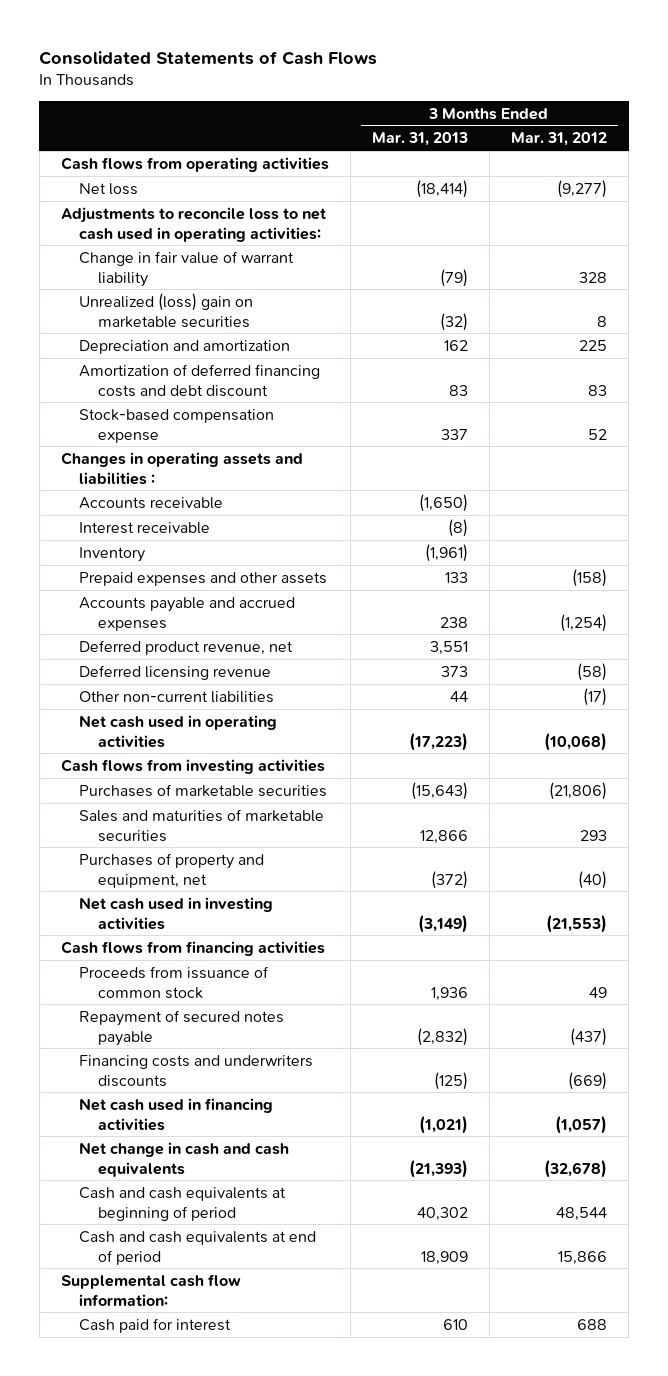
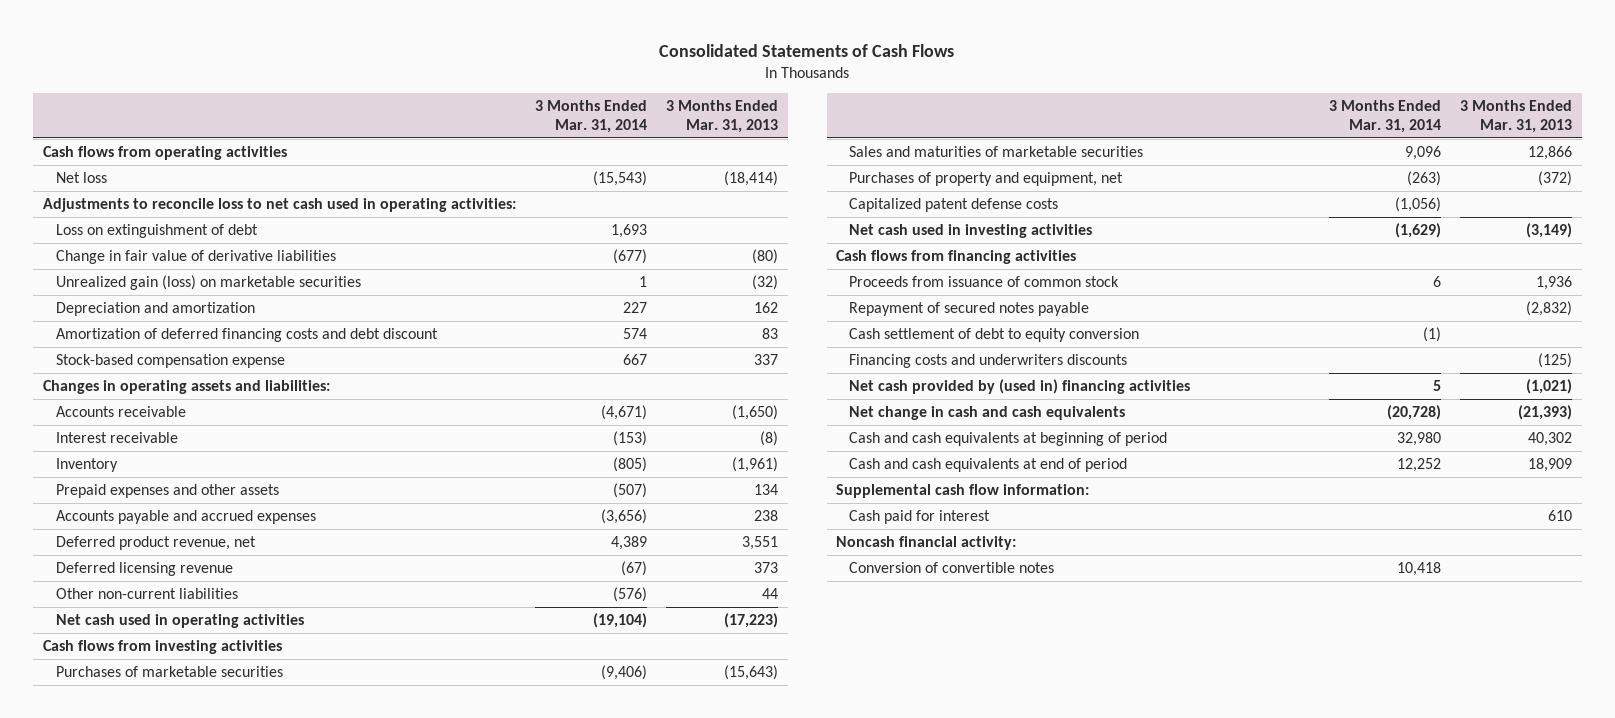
[511,132,608,147] Mar. 31, 2012 -> none
none -> [535,100,648,133] 3 Months Ended Mar. 31, 2014
none -> [55,223,258,238] Loss on extinguishment of debt
[79,250,295,287] Change in fair value of warrant liability -> [55,249,336,264] Change in fair value of derivative liabilities
[439,268,468,287] (79) -> [752,248,779,264] (80)
[79,292,254,328] Unrealized (loss) gain on marketable securities -> [55,274,361,290] Unrealized gain (loss) on marketable securities
[60,451,303,485] Changes in operating assets and liabilities : -> [42,379,330,394] Changes in operating assets and liabilities:
[444,571,468,583] 133 -> [754,483,779,495] 134
none -> [849,197,1059,212] Capitalized patent defense costs
none -> [849,327,1140,342] Cash settlement of debt to equity conversion
[79,1097,274,1131] Net cash used in financing activities -> [849,378,1191,394] Net cash provided by (used in) financing activities
none -> [836,535,1017,550] Noncash financial activity:
none -> [849,561,1055,573] Conversion of convertible notes

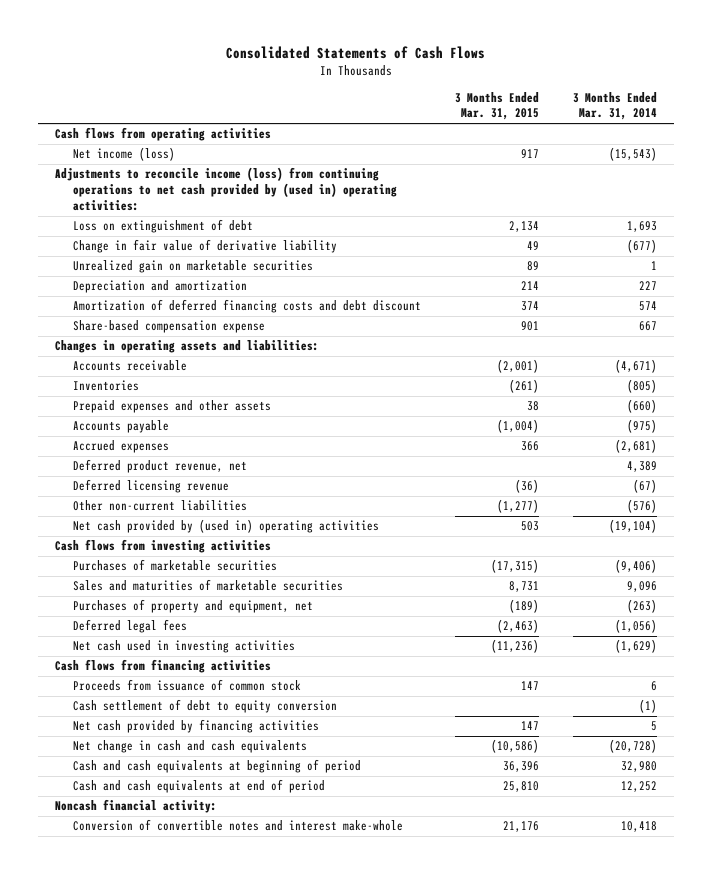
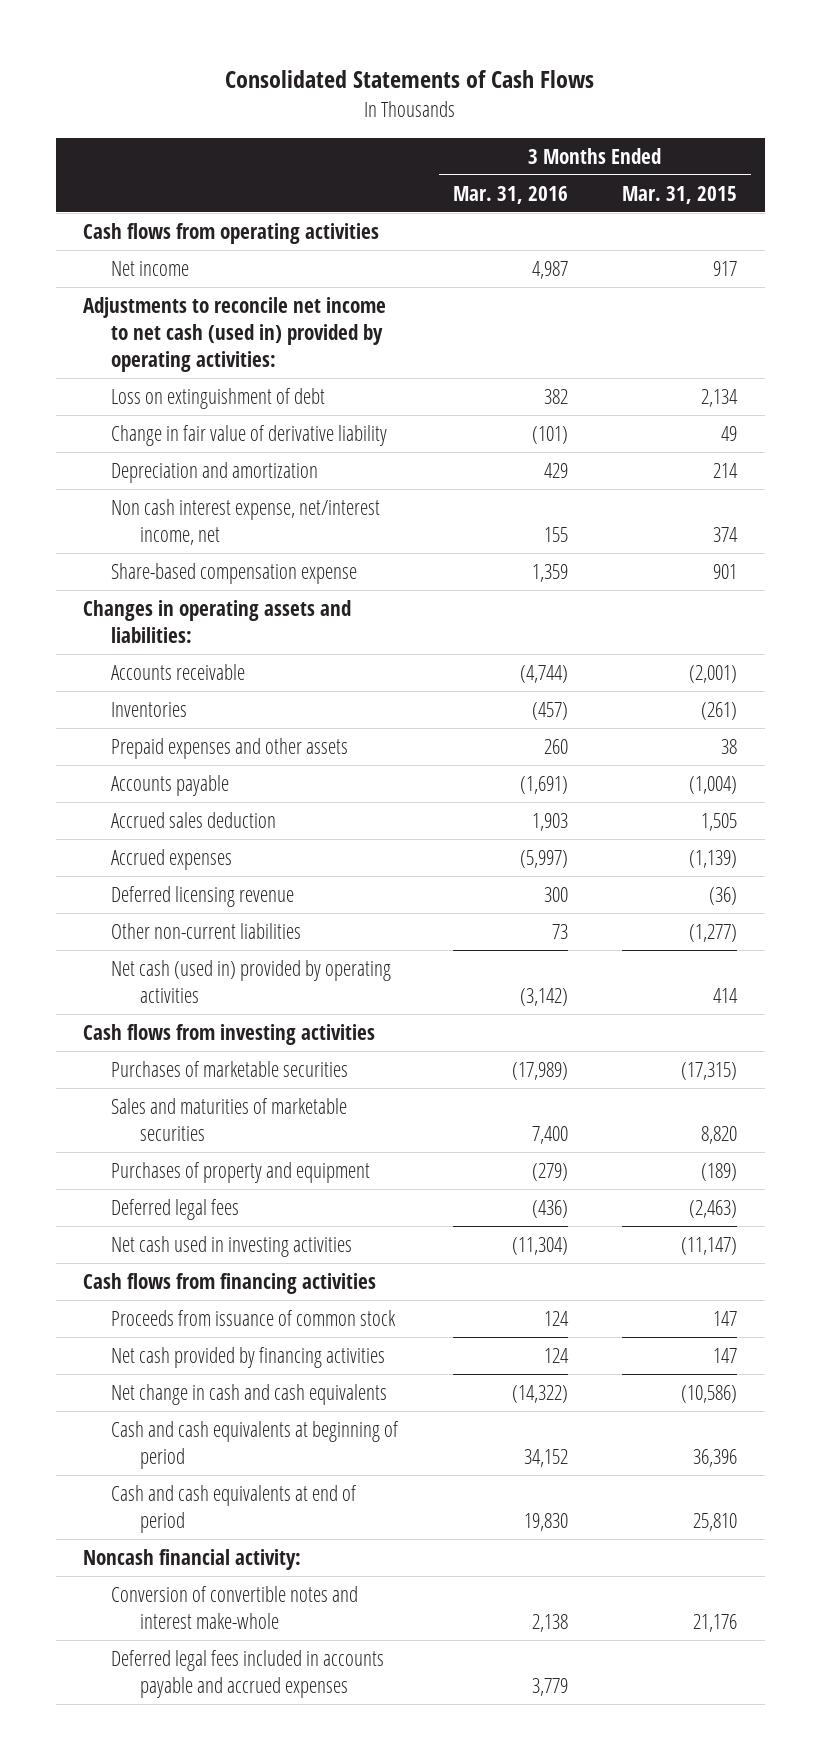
[572,91,657,121] 3 Months Ended Mar. 31, 2014 -> none
none -> [452,185,568,204] Mar. 31, 2016
[72,147,175,162] Net income (loss) -> [111,260,190,276] Net income
[55,167,397,212] Adjustments to reconcile income (loss) from continuing operations to net cash provided by (used in) operating activities: -> [82,296,386,372] Adjustments to reconcile net income to net cash (used in) provided by operating activities:
[72,260,313,274] Unrealized gain on marketable securities -> none
[72,299,421,314] Amortization of deferred financing costs and debt discount -> [111,498,381,545] Non cash interest expense, net/interest income, net
[72,459,247,474] Deferred product revenue, net -> none
none -> [111,811,277,828] Accrued sales deduction
[520,441,539,452] 366 -> [689,849,738,868] (1,139)
[72,519,379,534] Net cash provided by (used in) operating activities -> [111,959,392,1003] Net cash (used in) provided by operating activities
[520,521,539,532] 503 -> [713,987,739,1003] 414
[508,581,539,593] 8,731 -> [701,1125,738,1144] 8,820
[72,599,313,614] Purchases of property and equipment, net -> [111,1161,371,1183] Purchases of property and equipment
[490,639,539,654] (11,236) -> [681,1236,738,1255] (11,147)
[72,699,337,714] Cash settlement of debt to equity conversion -> none
none -> [111,1649,385,1698] Deferred legal fees included in accounts payable and accrued expenses

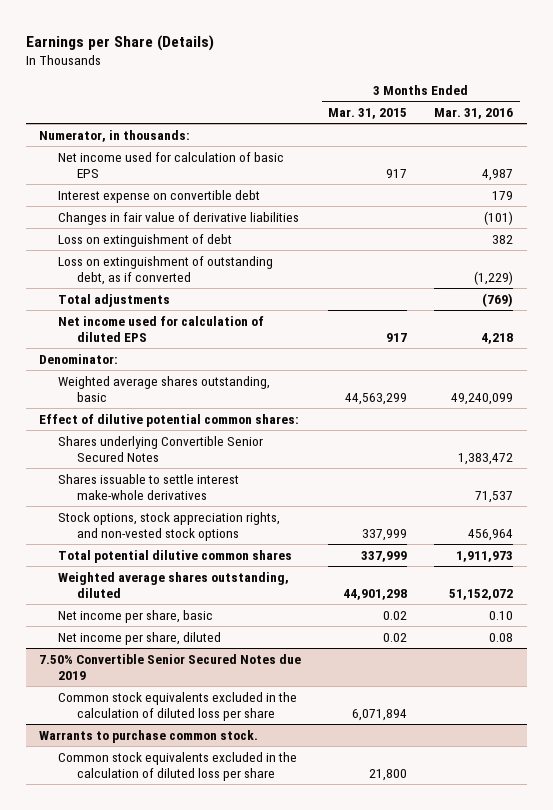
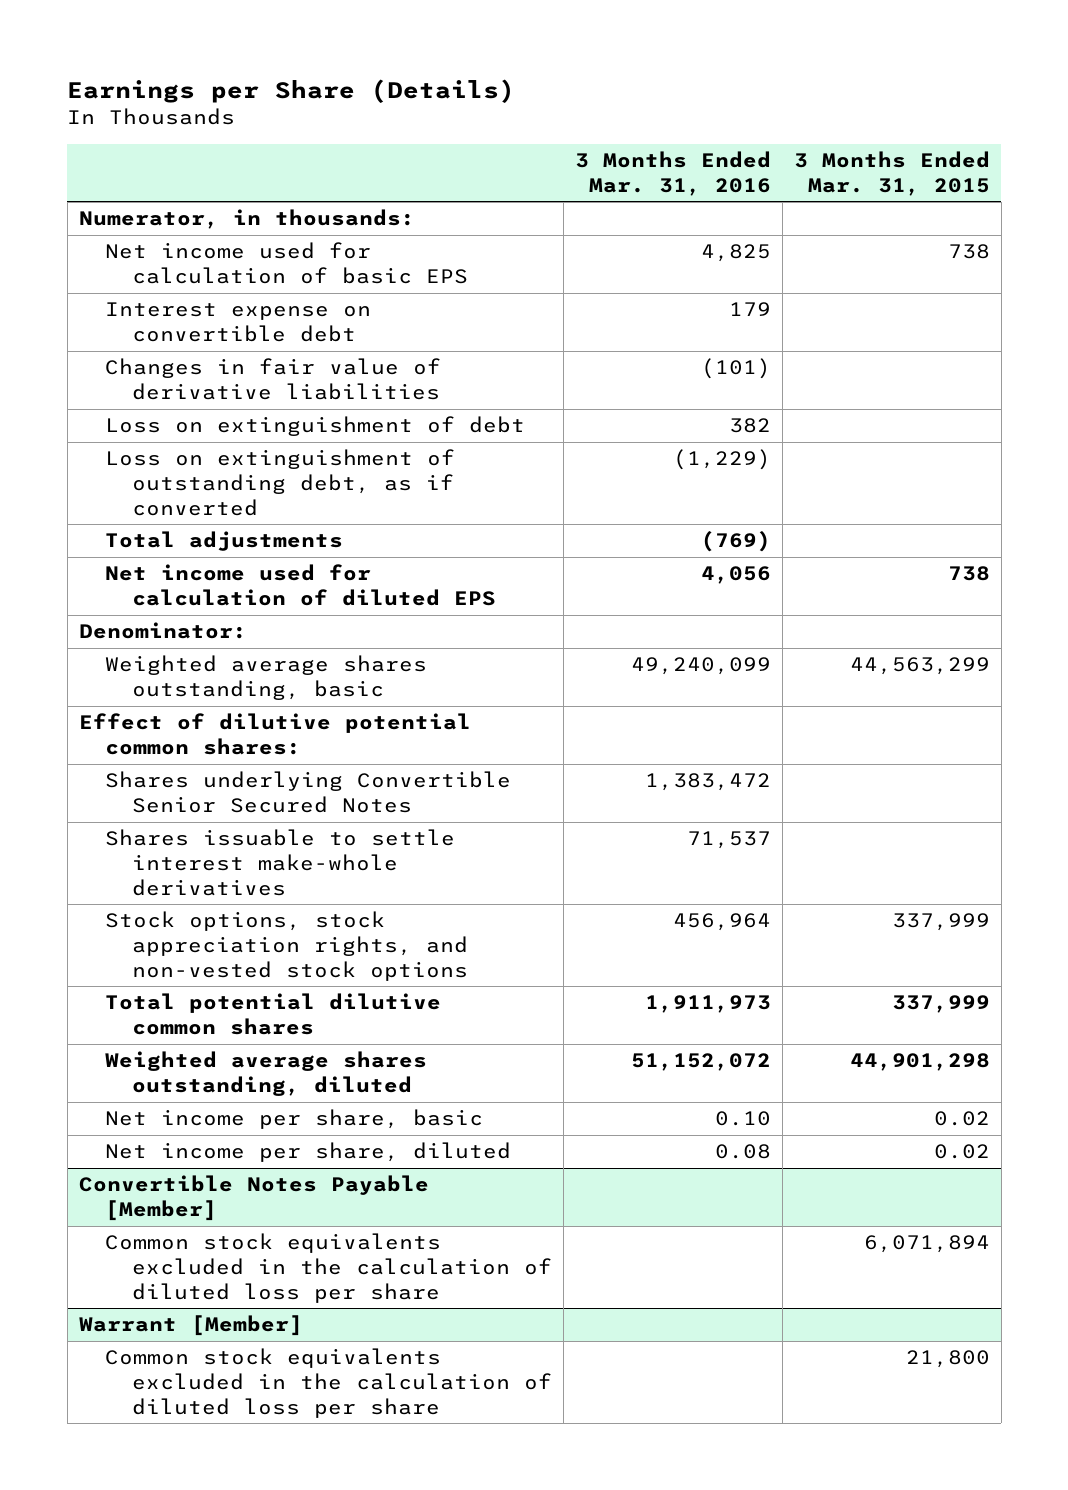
[386,169,408,179] 917 -> [947,244,990,260] 738
[482,169,514,182] 4,987 -> [700,244,771,263] 4,825
[386,333,408,343] 917 -> [947,566,990,582] 738
[481,333,514,345] 4,218 -> [700,566,771,585] 4,056
[39,653,302,681] 7.50% Convertible Senior Secured Notes due 2019 -> [78,1175,429,1222] Convertible Notes Payable [Member]
[39,729,259,743] Warrants to purchase common stock. -> [78,1315,303,1337] Warrant [Member]

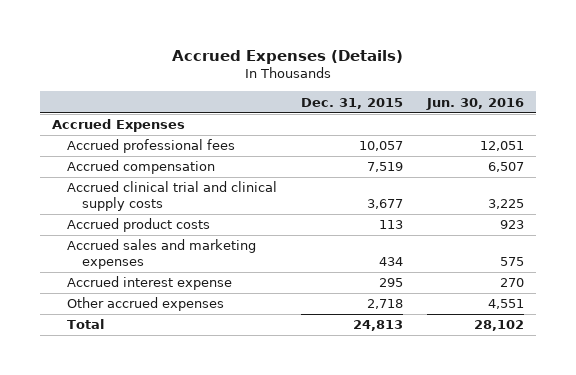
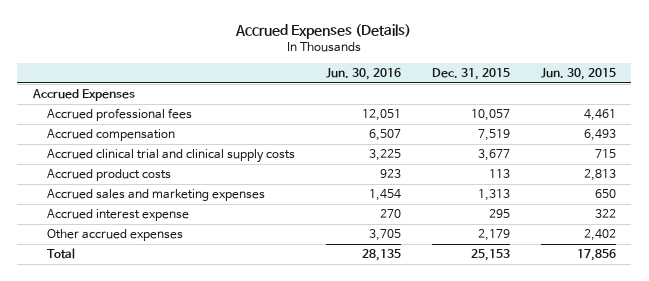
none -> [540,67,616,80] Jun. 30, 2015
[379,257,404,267] 434 -> [477,189,510,202] 1,313
[499,257,524,267] 575 -> [368,189,401,202] 1,454
[367,299,404,310] 2,718 -> [477,229,510,242] 2,179
[487,299,524,310] 4,551 -> [368,229,401,242] 3,705
[353,320,404,332] 24,813 -> [470,249,510,262] 25,153
[473,320,524,332] 28,102 -> [361,249,401,262] 28,135

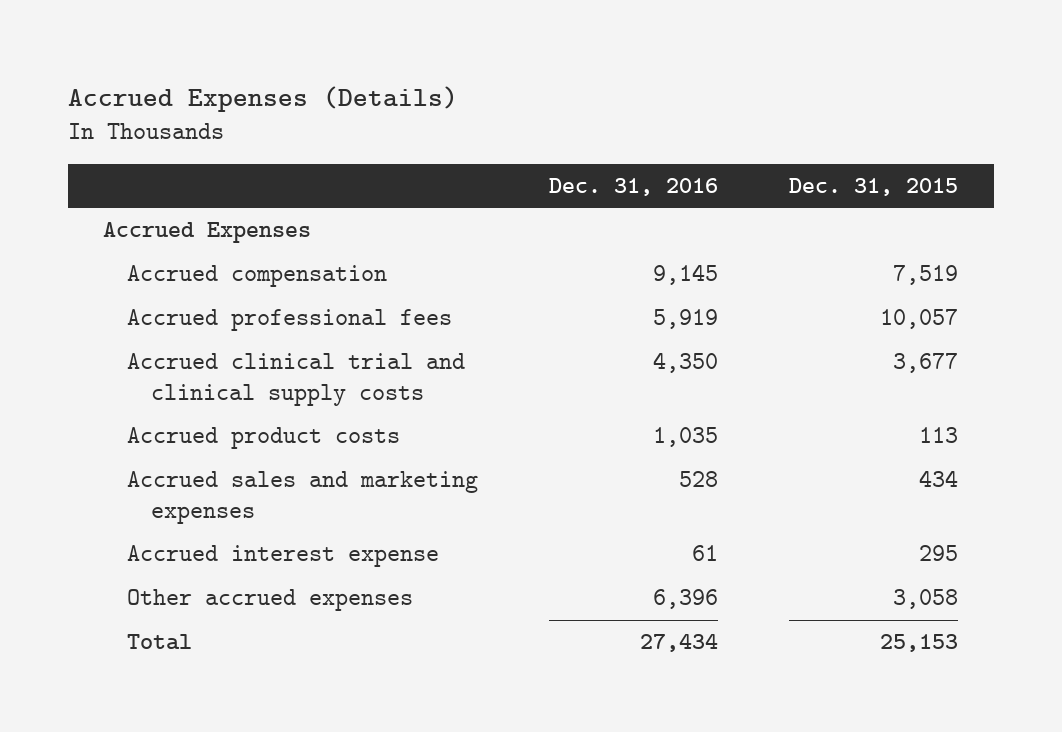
[325,67,401,80] Jun. 30, 2016 -> none
[540,67,616,80] Jun. 30, 2015 -> none
none -> [549,178,719,197] Dec. 31, 2016
[46,108,192,122] Accrued professional fees -> [127,309,453,332] Accrued professional fees
[477,189,510,202] 1,313 -> [919,470,959,488] 434
[477,229,510,242] 2,179 -> [893,589,959,610] 3,058

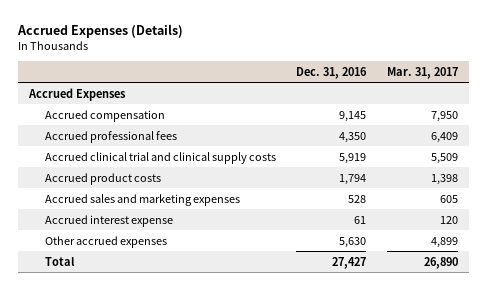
[789,178,959,197] Dec. 31, 2015 -> none
none -> [387,66,459,79] Mar. 31, 2017
[653,309,719,330] 5,919 -> [339,131,367,143] 4,350
[653,352,719,374] 4,350 -> [339,152,367,164] 5,919
[653,427,719,448] 1,035 -> [339,173,367,185] 1,794
[653,589,719,610] 6,396 -> [339,236,367,248] 5,630
[640,634,719,653] 27,434 -> [332,256,367,269] 27,427

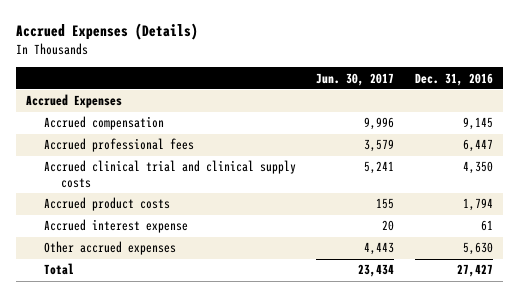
[387,66,459,79] Mar. 31, 2017 -> none
none -> [316,72,395,86] Jun. 30, 2017
[339,131,367,143] 4,350 -> [462,139,493,153] 6,447
[339,152,367,164] 5,919 -> [462,161,493,175] 4,350
[44,193,240,206] Accrued sales and marketing expenses -> none

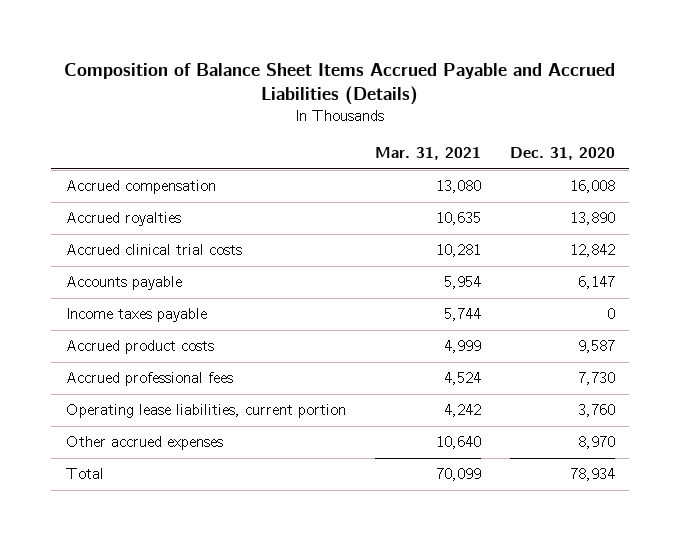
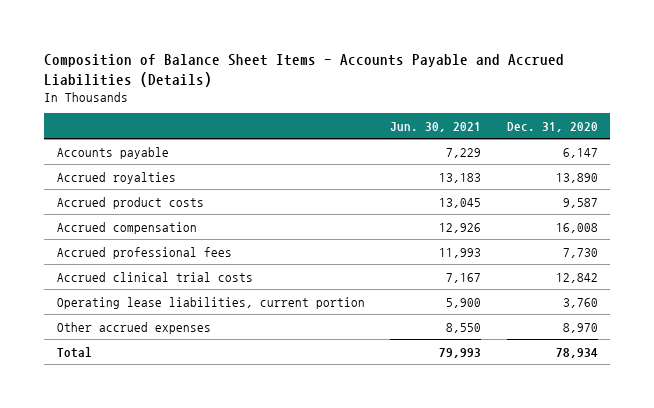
[64,62,616,106] Composition of Balance Sheet Items Accrued Payable and Accrued Liabilities (Details) -> [44,53,565,87] Composition of Balance Sheet Items - Accounts Payable and Accrued Liabilities (Details)
[374,147,481,161] Mar. 31, 2021 -> none
none -> [390,121,482,132] Jun. 30, 2021
[65,308,207,323] Income taxes payable -> none
[65,212,181,227] Accrued royalties -> [56,171,176,184] Accrued royalties
[65,180,216,195] Accrued compensation -> [56,221,197,234] Accrued compensation
[65,244,242,256] Accrued clinical trial costs -> [56,271,253,282] Accrued clinical trial costs

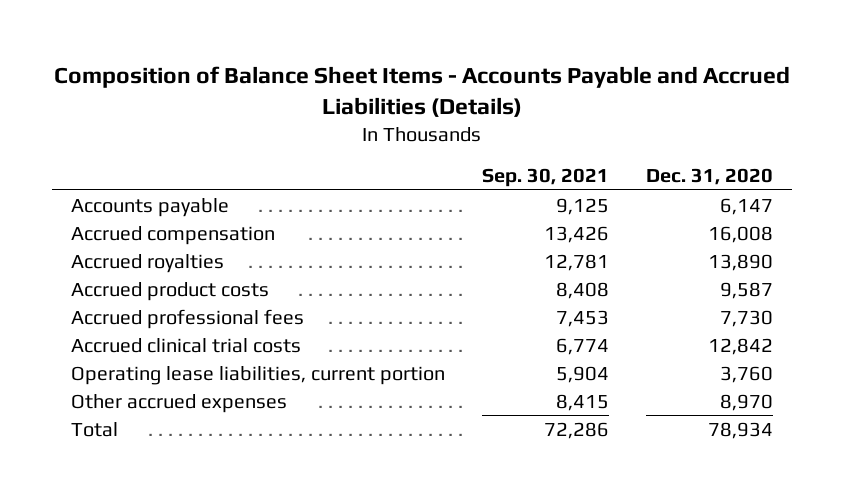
[390,121,482,132] Jun. 30, 2021 -> none
none -> [482,167,610,187] Sep. 30, 2021
[56,221,197,234] Accrued compensation -> [70,225,275,245] Accrued compensation

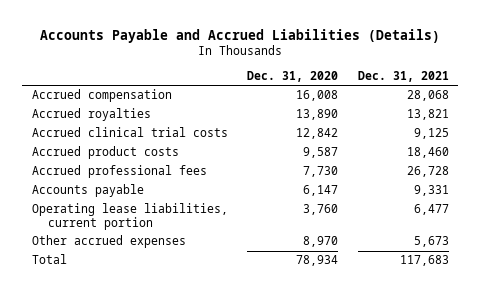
[54,66,791,118] Composition of Balance Sheet Items - Accounts Payable and Accrued Liabilities (Details) -> [40,28,441,43] Accounts Payable and Accrued Liabilities (Details)
[482,167,610,187] Sep. 30, 2021 -> none
none -> [357,70,449,82] Dec. 31, 2021
[70,337,301,353] Accrued clinical trial costs -> [31,127,228,138] Accrued clinical trial costs
[70,197,229,217] Accounts payable -> [31,184,144,198] Accounts payable

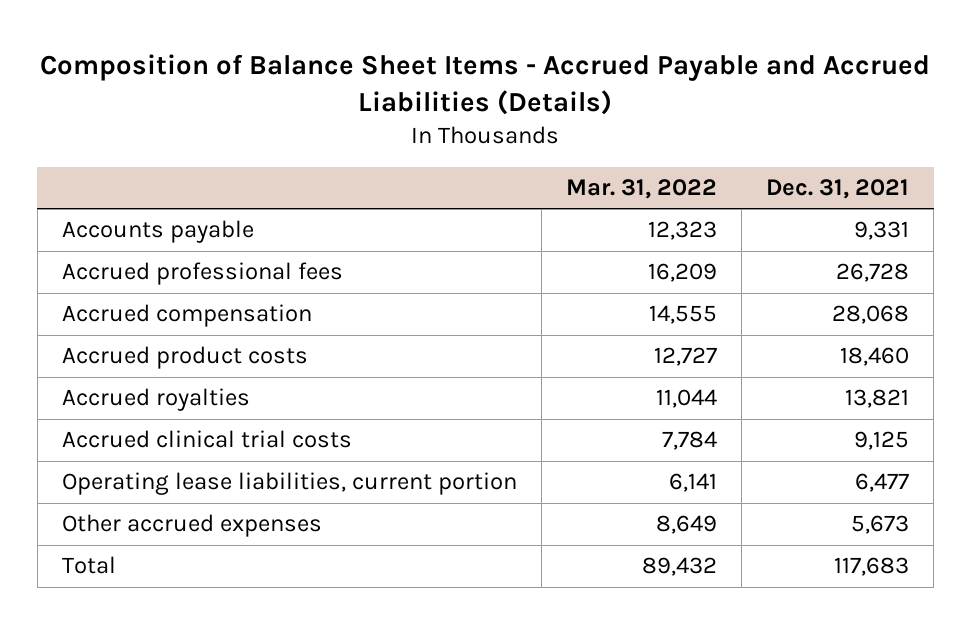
[40,28,441,43] Accounts Payable and Accrued Liabilities (Details) -> [40,53,931,115] Composition of Balance Sheet Items - Accrued Payable and Accrued Liabilities (Details)
[247,70,339,82] Dec. 31, 2020 -> none
none -> [565,178,717,199] Mar. 31, 2022
[31,184,144,198] Accounts payable -> [61,220,254,244] Accounts payable
[31,165,207,179] Accrued professional fees -> [61,262,343,286] Accrued professional fees
[31,146,179,160] Accrued product costs -> [61,346,308,370] Accrued product costs

